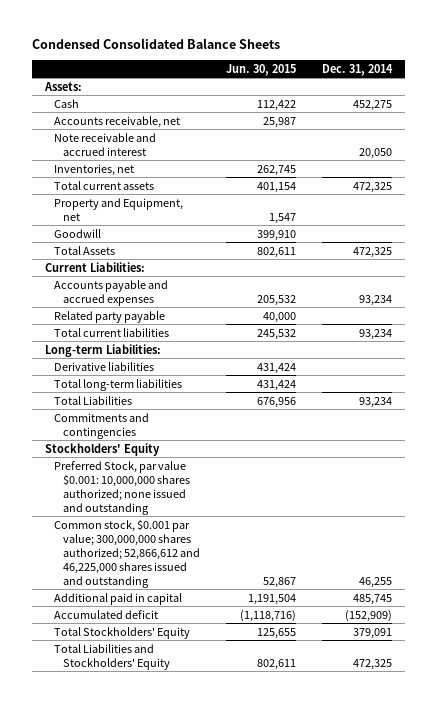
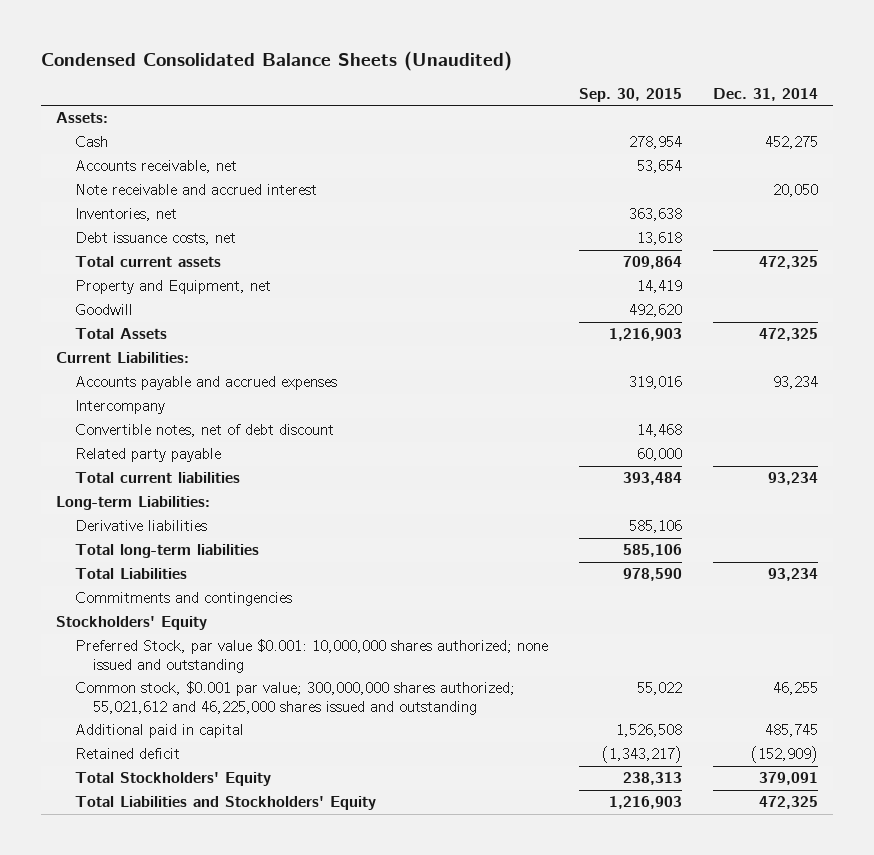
[31,38,280,50] Condensed Consolidated Balance Sheets -> [40,50,512,71] Condensed Consolidated Balance Sheets (Unaudited)
[225,63,296,76] Jun. 30, 2015 -> none
none -> [578,87,682,102] Sep. 30, 2015
none -> [74,232,236,246] Debt issuance costs, net
none -> [74,400,165,415] Intercompany
none -> [74,424,334,438] Convertible notes, net of debt discount
[53,518,200,588] Common stock, $0.001 par value; 300,000,000 shares authorized; 52,866,612 and 46,225,000 shares issued and outstanding -> [74,681,515,715] Common stock, $0.001 par value; 300,000,000 shares authorized; 55,021,612 and 46,225,000 shares issued and outstanding
[53,609,158,619] Accumulated deficit -> [74,748,180,760] Retained deficit

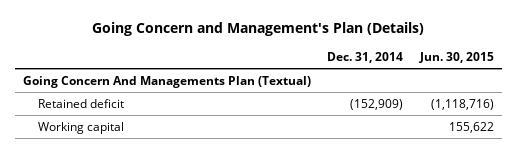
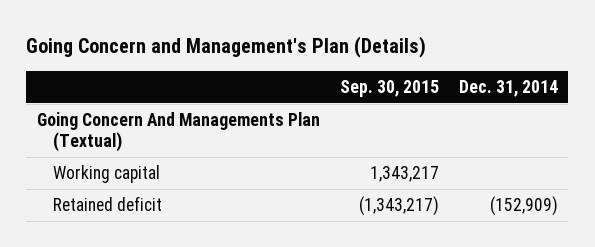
[418,52,494,64] Jun. 30, 2015 -> none
none -> [339,79,439,97] Sep. 30, 2015
[38,98,125,108] Retained deficit -> [53,196,163,212] Retained deficit

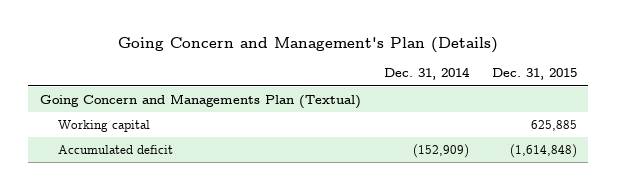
[339,79,439,97] Sep. 30, 2015 -> none
none -> [491,68,577,81] Dec. 31, 2015
[36,112,320,153] Going Concern And Managements Plan (Textual) -> [39,93,361,109] Going Concern and Managements Plan (Textual)
[53,196,163,212] Retained deficit -> [57,144,173,154] Accumulated deficit

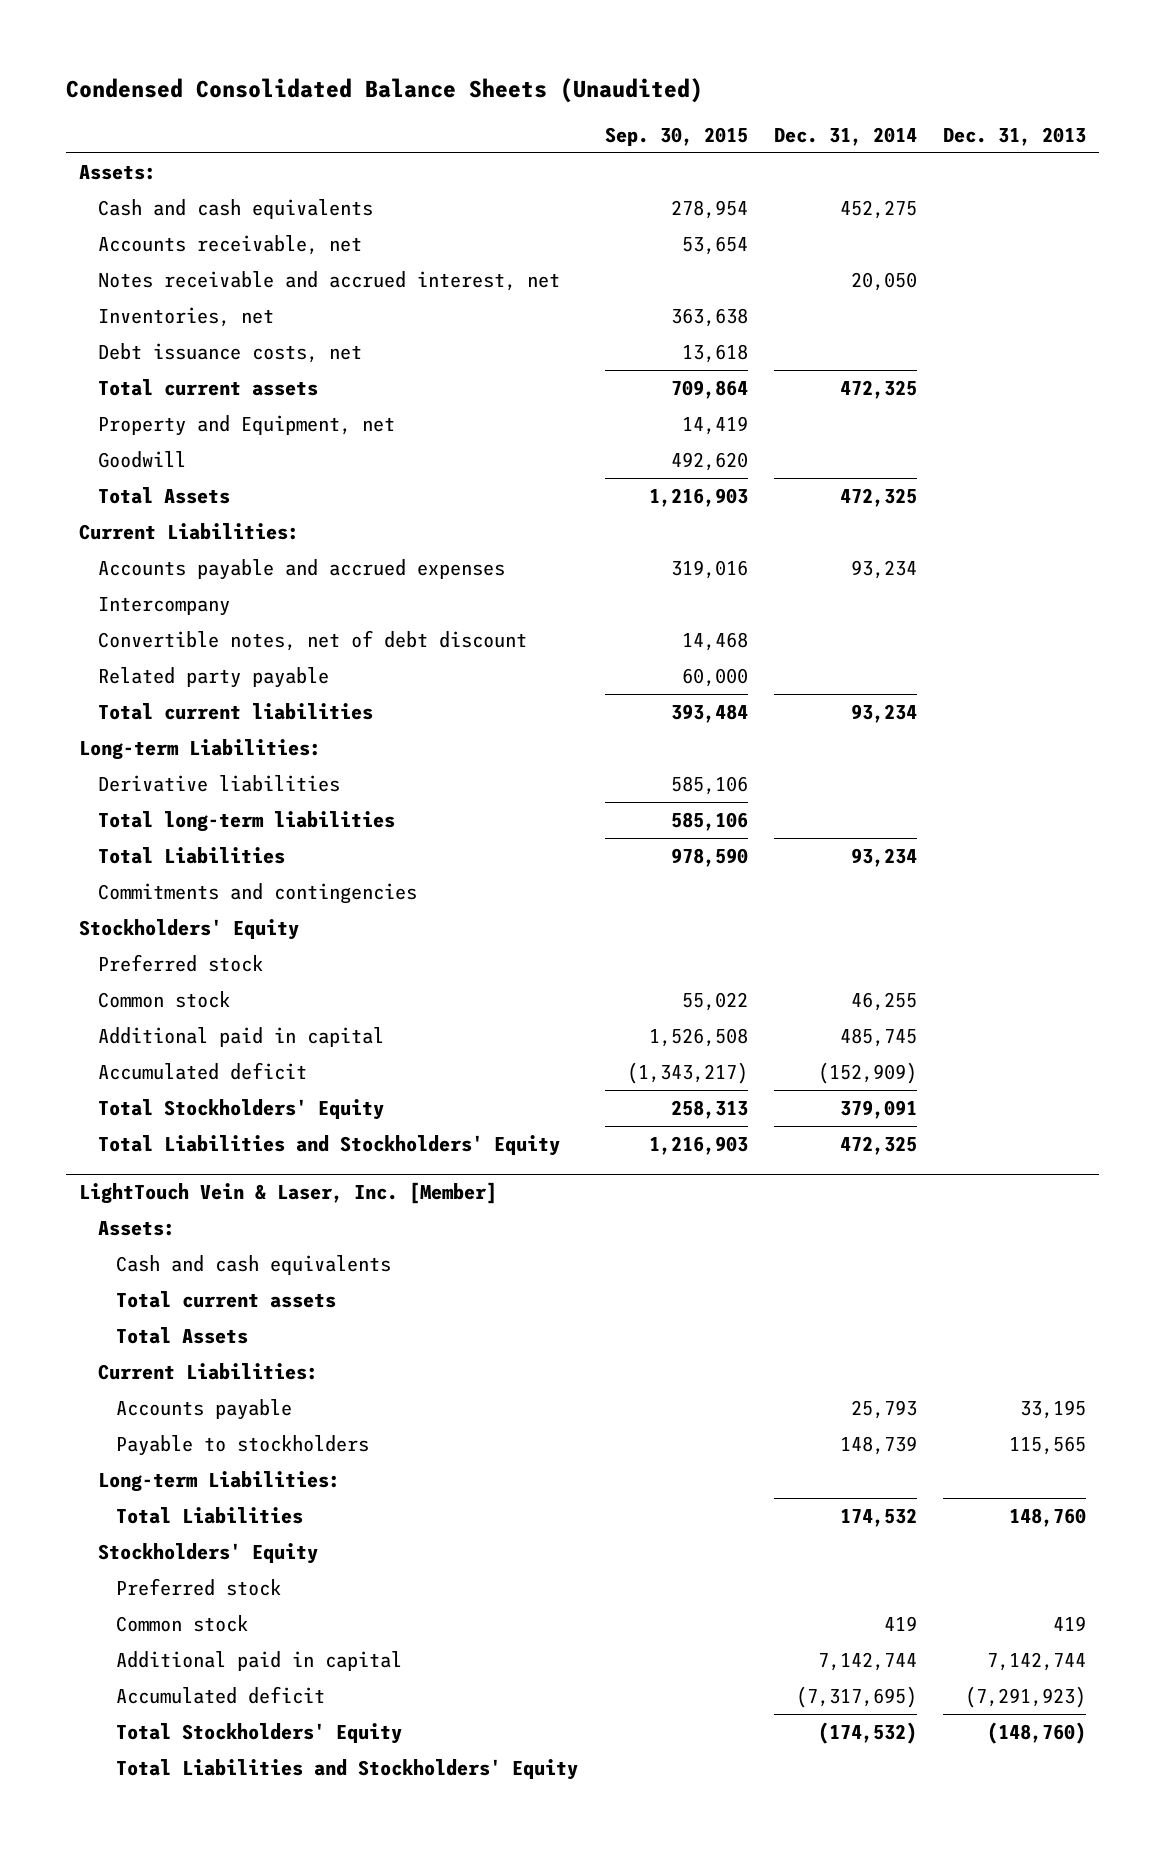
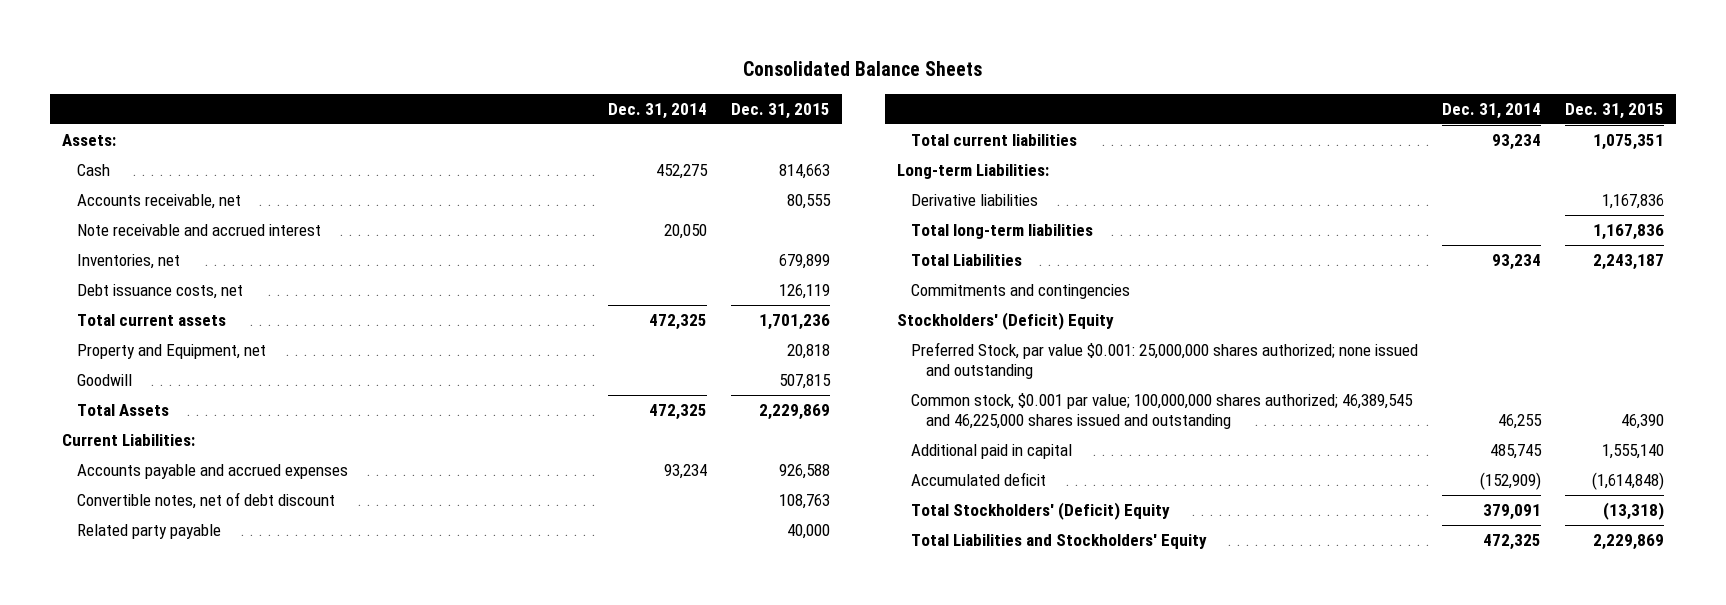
[65,77,703,103] Condensed Consolidated Balance Sheets (Unaudited) -> [743,61,983,77] Consolidated Balance Sheets
[604,126,748,146] Sep. 30, 2015 -> none
[942,126,1086,146] Dec. 31, 2013 -> none
none -> [730,102,830,119] Dec. 31, 2015
[97,198,373,219] Cash and cash equivalents -> [76,164,110,177] Cash
[97,270,560,291] Notes receivable and accrued interest, net -> [76,224,321,237] Note receivable and accrued interest
[97,596,230,616] Intercompany -> none
[78,918,299,940] Stockholders' Equity -> [896,312,1114,331] Stockholders' (Deficit) Equity
[97,953,263,972] Preferred stock -> [911,342,1419,380] Preferred Stock, par value $0.001: 25,000,000 shares authorized; none issued and outstanding
[97,990,230,1008] Common stock -> [911,393,1414,430] Common stock, $0.001 par value; 100,000,000 shares authorized; 46,389,545 and 46,225,000 shares issued and outstanding
[97,1098,384,1120] Total Stockholders' Equity -> [911,502,1171,521] Total Stockholders' (Deficit) Equity
[78,1182,497,1205] LightTouch Vein & Laser, Inc. [Member] -> none
[97,1220,175,1236] Assets: -> none
[116,1254,392,1275] Cash and cash equivalents -> none
[116,1290,337,1308] Total current assets -> none
[116,1326,249,1344] Total Assets -> none
[97,1362,318,1380] Current Liabilities: -> none
[116,1398,293,1420] Accounts payable -> none
[116,1434,370,1456] Payable to stockholders -> none
[97,1470,340,1492] Long-term Liabilities: -> none
[116,1506,304,1524] Total Liabilities -> none
[97,1542,318,1564] Stockholders' Equity -> none
[116,1577,282,1596] Preferred stock -> none
[116,1614,249,1632] Common stock -> none
[116,1650,403,1671] Additional paid in capital -> none
[116,1685,326,1704] Accumulated deficit -> none
[116,1722,403,1744] Total Stockholders' Equity -> none
[116,1758,579,1780] Total Liabilities and Stockholders' Equity -> none

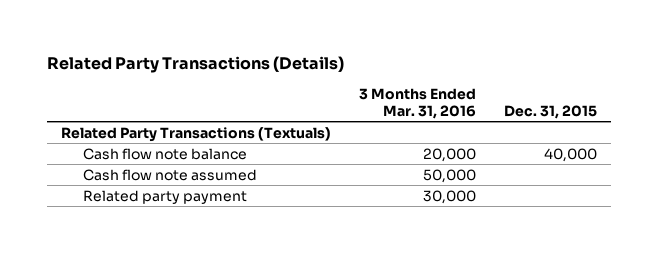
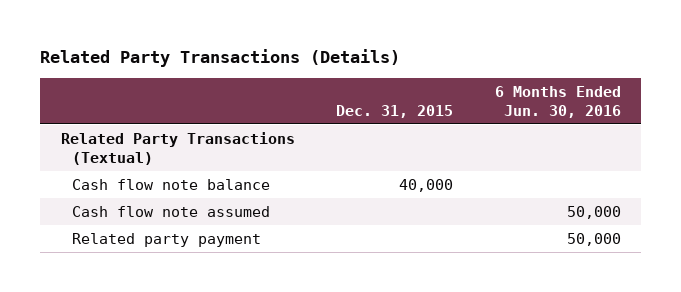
[359,87,477,119] 3 Months Ended Mar. 31, 2016 -> none
none -> [494,86,621,118] 6 Months Ended Jun. 30, 2016
[61,126,332,142] Related Party Transactions (Textuals) -> [60,132,295,165] Related Party Transactions (Textual)

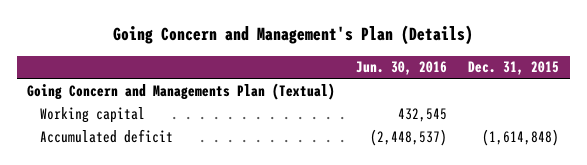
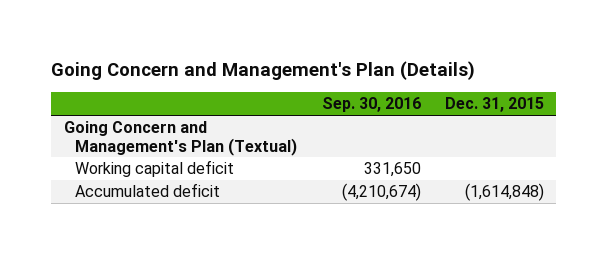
[356,61,448,76] Jun. 30, 2016 -> none
none -> [321,97,421,113] Sep. 30, 2016
[27,82,336,100] Going Concern and Managements Plan (Textual) -> [63,121,298,156] Going Concern and Management's Plan (Textual)
[40,106,146,123] Working capital -> [75,160,235,178] Working capital deficit

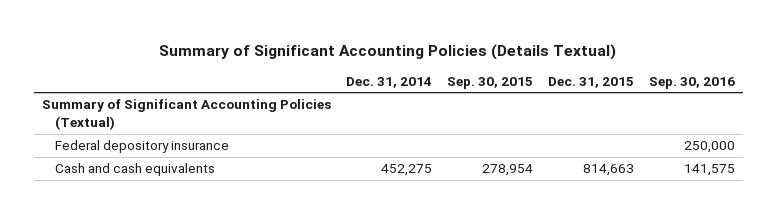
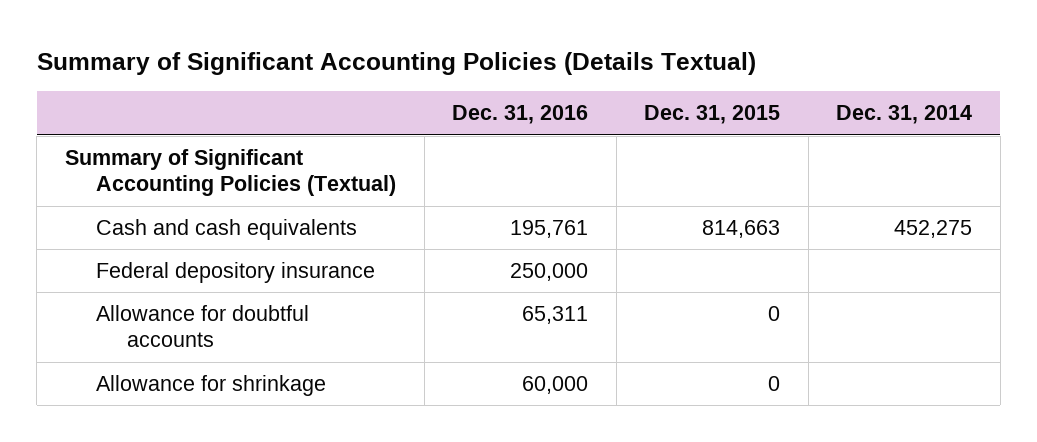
[446,76,533,89] Sep. 30, 2015 -> none
[648,76,735,89] Sep. 30, 2016 -> none
none -> [452,105,589,125] Dec. 31, 2016
[55,140,230,154] Federal depository insurance -> [95,262,375,284] Federal depository insurance
none -> [95,305,309,348] Allowance for doubtful accounts
none -> [95,375,326,397] Allowance for shrinkage

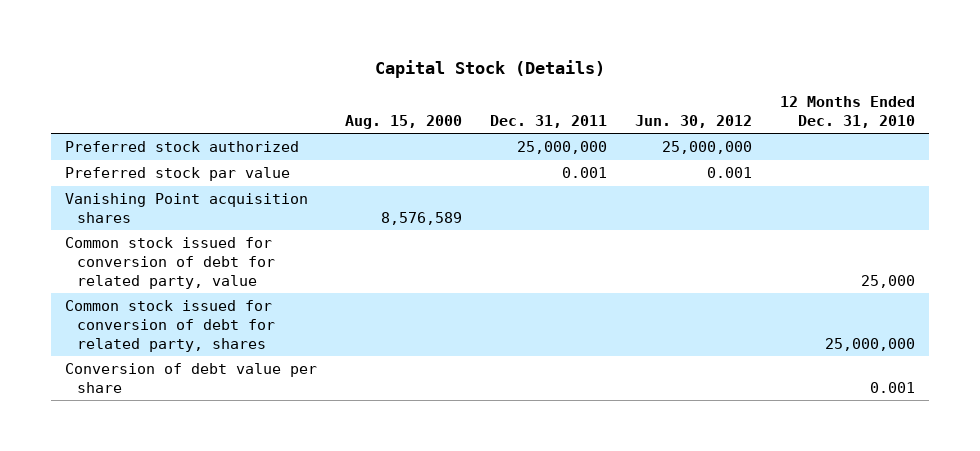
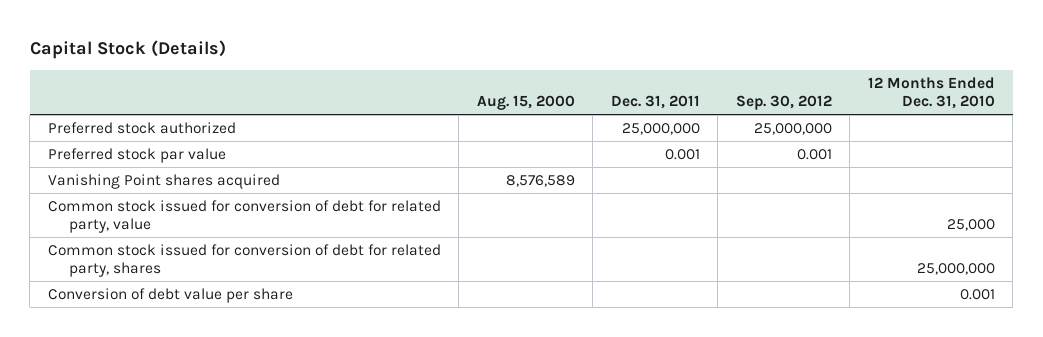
[635,115,753,129] Jun. 30, 2012 -> none
none -> [735,95,832,111] Sep. 30, 2012
[65,193,309,223] Vanishing Point acquisition shares -> [47,173,280,189] Vanishing Point shares acquired

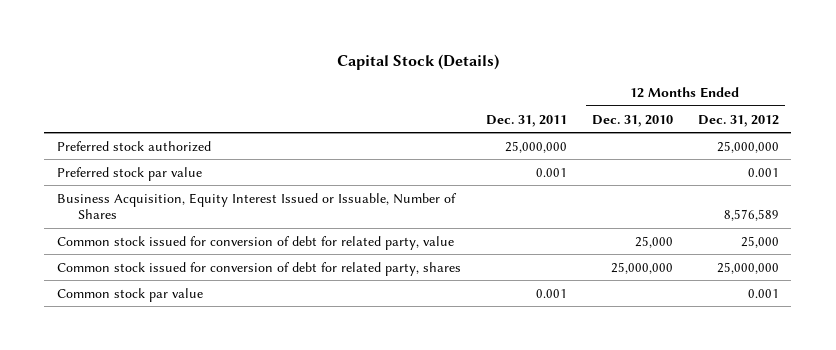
[476,95,575,111] Aug. 15, 2000 -> none
[735,95,832,111] Sep. 30, 2012 -> none
none -> [697,114,779,127] Dec. 31, 2012
[47,173,280,189] Vanishing Point shares acquired -> none
none -> [56,192,457,220] Business Acquisition, Equity Interest Issued or Issuable, Number of Shares
[47,287,293,303] Conversion of debt value per share -> none
none -> [56,287,203,302] Common stock par value

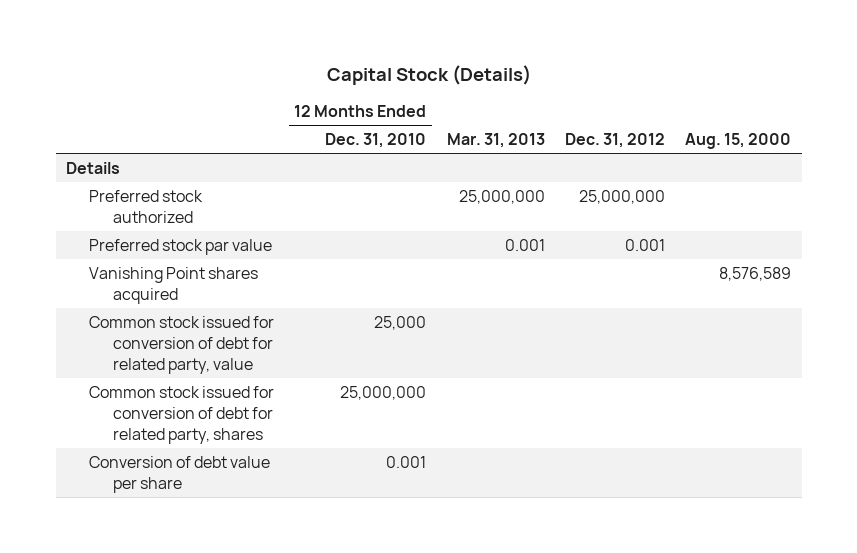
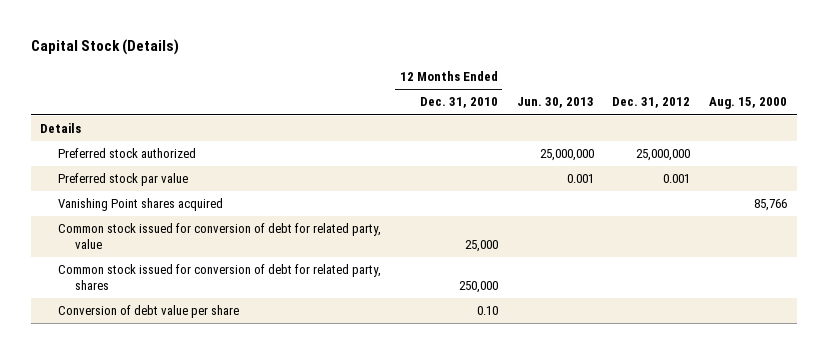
[446,133,545,149] Mar. 31, 2013 -> none
none -> [516,97,594,109] Jun. 30, 2013
[719,267,792,282] 8,576,589 -> [754,199,788,212] 85,766
[340,386,427,401] 25,000,000 -> [458,280,498,293] 250,000
[386,456,427,469] 0.001 -> [476,306,498,316] 0.10

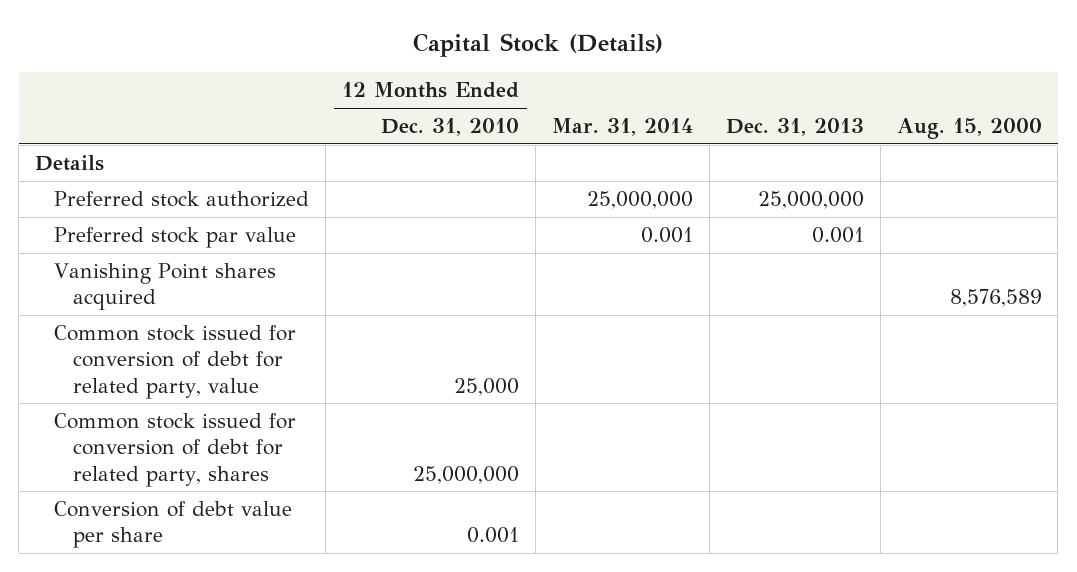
[516,97,594,109] Jun. 30, 2013 -> none
[612,97,691,109] Dec. 31, 2012 -> none
none -> [551,118,693,137] Mar. 31, 2014
none -> [725,118,864,137] Dec. 31, 2013
[754,199,788,212] 85,766 -> [949,289,1042,308] 8,576,589
[458,280,498,293] 250,000 -> [413,465,520,484] 25,000,000
[476,306,498,316] 0.10 -> [467,527,520,544] 0.001

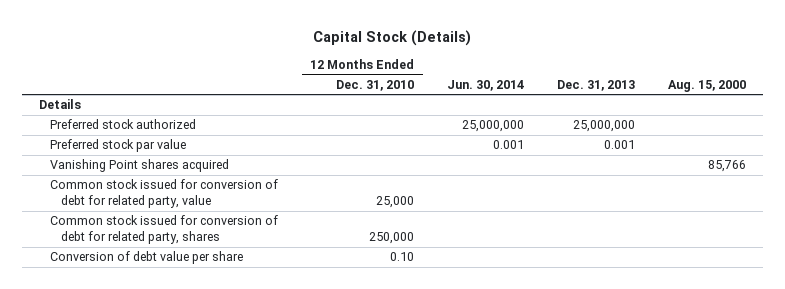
[551,118,693,137] Mar. 31, 2014 -> none
none -> [447,79,525,91] Jun. 30, 2014
[949,289,1042,308] 8,576,589 -> [708,160,747,173] 85,766
[413,465,520,484] 25,000,000 -> [369,232,415,245] 250,000
[467,527,520,544] 0.001 -> [390,252,415,262] 0.10

